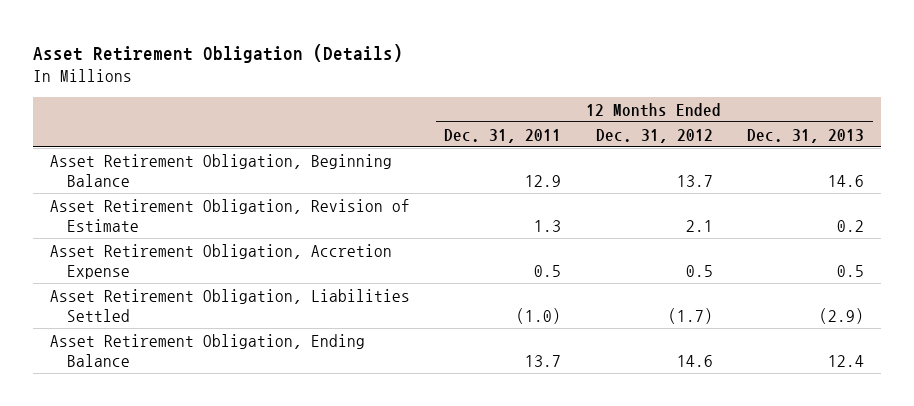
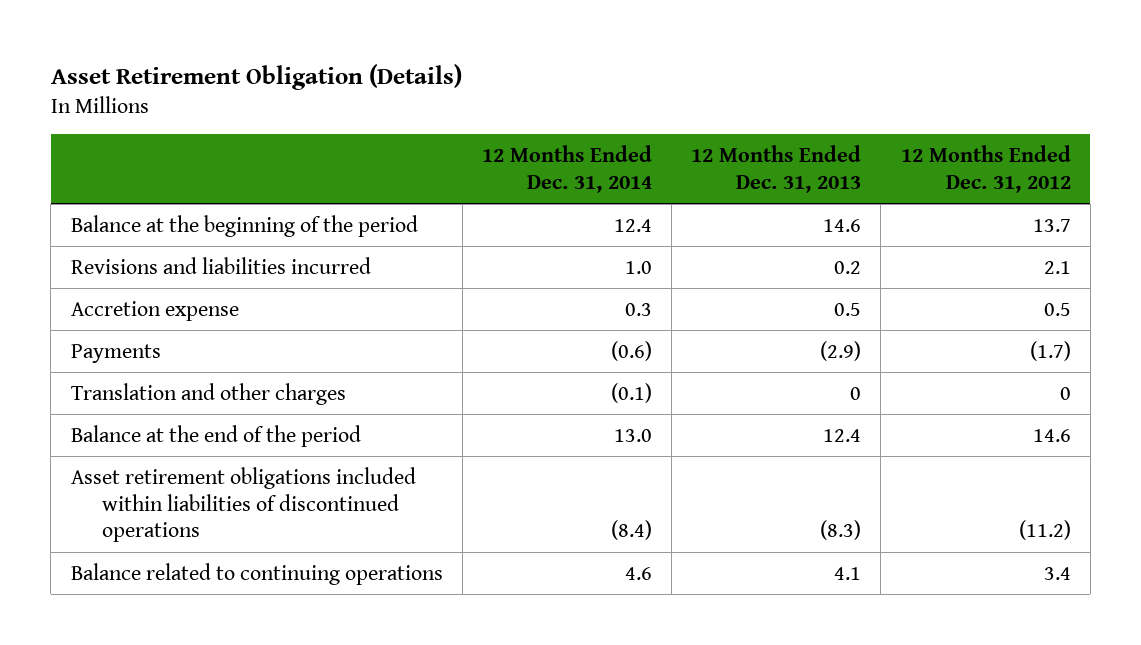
[444,128,562,143] Dec. 31, 2011 -> none
none -> [481,144,652,193] 12 Months Ended Dec. 31, 2014
[50,153,393,188] Asset Retirement Obligation, Beginning Balance -> [70,214,418,237] Balance at the beginning of the period
[50,198,411,233] Asset Retirement Obligation, Revision of Estimate -> [70,256,371,274] Revisions and liabilities incurred
[50,243,393,280] Asset Retirement Obligation, Accretion Expense -> [70,300,239,321] Accretion expense
[50,288,411,323] Asset Retirement Obligation, Liabilities Settled -> [70,343,161,363] Payments
none -> [70,382,346,405] Translation and other charges
[50,333,366,368] Asset Retirement Obligation, Ending Balance -> [70,424,361,447] Balance at the end of the period
none -> [70,466,416,543] Asset retirement obligations included within liabilities of discontinued operations
none -> [70,562,443,585] Balance related to continuing operations

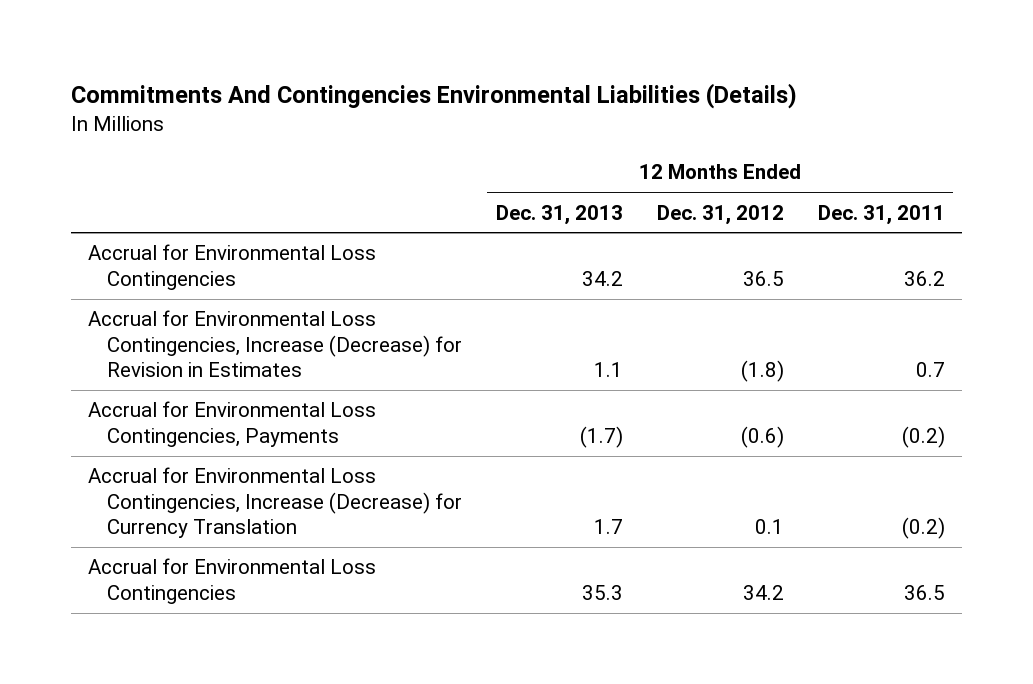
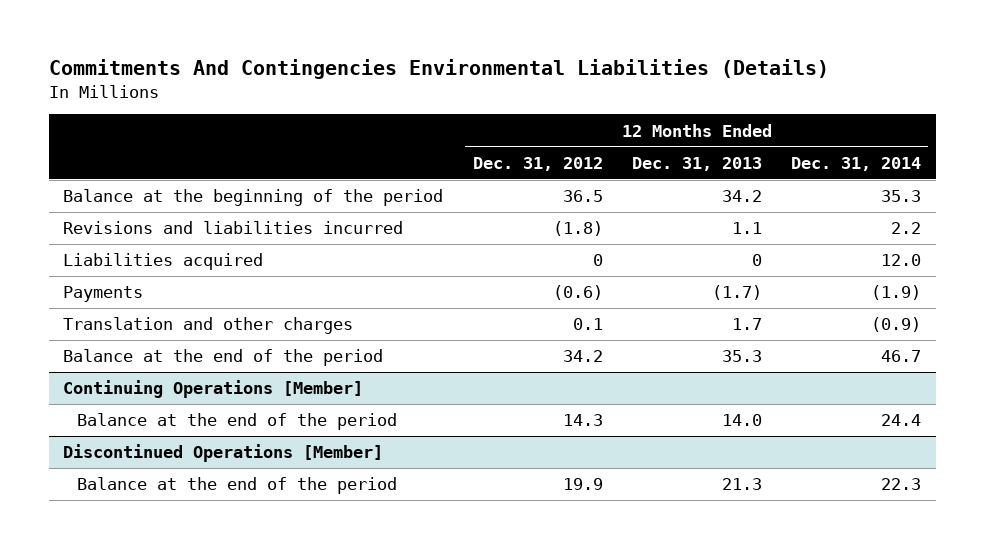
[817,204,945,225] Dec. 31, 2011 -> none
none -> [791,156,922,171] Dec. 31, 2014
[88,244,377,290] Accrual for Environmental Loss Contingencies -> [63,189,444,207] Balance at the beginning of the period
[88,310,462,378] Accrual for Environmental Loss Contingencies, Increase (Decrease) for Revision in Estimates -> [63,221,404,235] Revisions and liabilities incurred
none -> [63,253,264,271] Liabilities acquired
[88,401,377,447] Accrual for Environmental Loss Contingencies, Payments -> [63,286,144,303] Payments
[88,467,462,539] Accrual for Environmental Loss Contingencies, Increase (Decrease) for Currency Translation -> [63,317,354,335] Translation and other charges
[88,558,377,604] Accrual for Environmental Loss Contingencies -> [63,349,384,367] Balance at the end of the period
none -> [63,380,364,399] Continuing Operations [Member]
none -> [76,413,397,431] Balance at the end of the period
none -> [63,444,384,463] Discontinued Operations [Member]
none -> [76,477,397,495] Balance at the end of the period

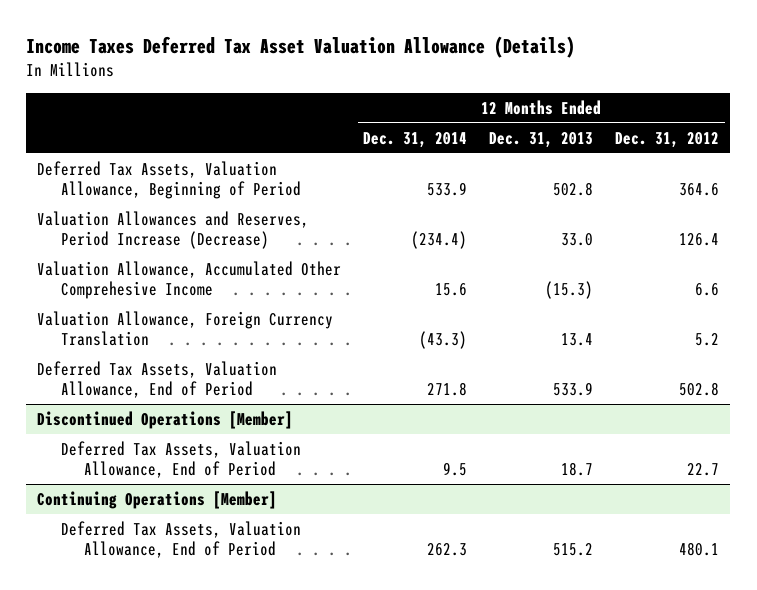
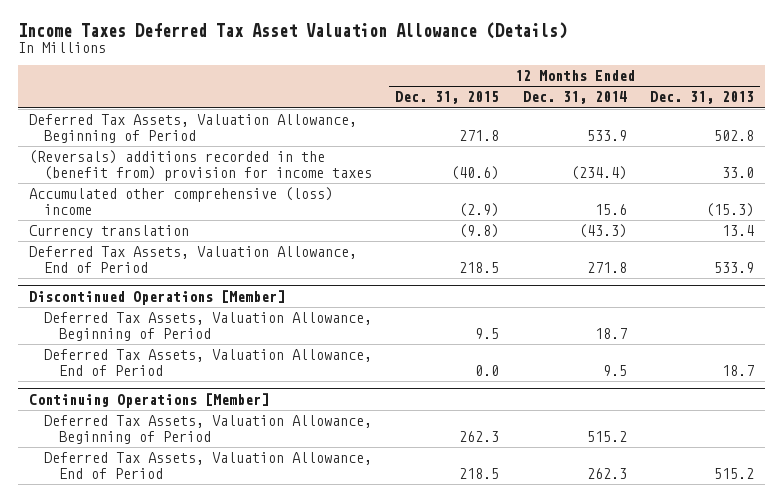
[615,131,720,148] Dec. 31, 2012 -> none
none -> [395,91,500,105] Dec. 31, 2015
[37,210,310,250] Valuation Allowances and Reserves, Period Increase (Decrease) -> [29,150,373,181] (Reversals) additions recorded in the (benefit from) provision for income taxes
[37,260,342,300] Valuation Allowance, Accumulated Other Comprehesive Income -> [29,187,334,215] Accumulated other comprehensive (loss) income
[37,310,334,347] Valuation Allowance, Foreign Currency Translation -> [29,225,190,239] Currency translation
none -> [44,312,373,341] Deferred Tax Assets, Valuation Allowance, Beginning of Period
none -> [44,415,373,444] Deferred Tax Assets, Valuation Allowance, Beginning of Period

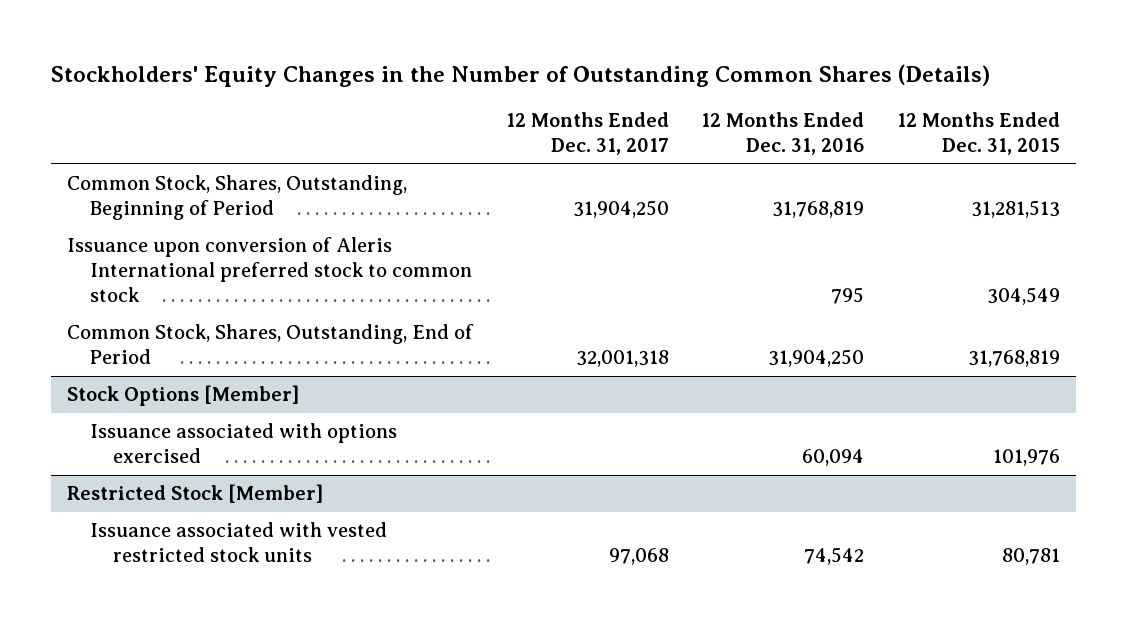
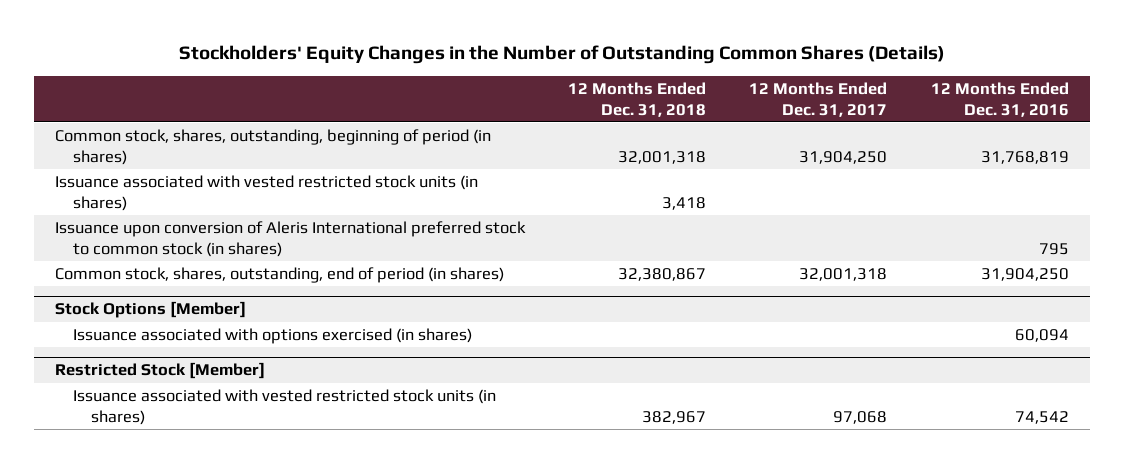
[896,112,1060,155] 12 Months Ended Dec. 31, 2015 -> none
none -> [568,81,707,117] 12 Months Ended Dec. 31, 2018
[67,175,408,221] Common Stock, Shares, Outstanding, Beginning of Period -> [55,128,492,165] Common stock, shares, outstanding, beginning of period (in shares)
none -> [55,174,479,211] Issuance associated with vested restricted stock units (in shares)
[67,237,473,303] Issuance upon conversion of Aleris International preferred stock to common stock -> [55,220,527,257] Issuance upon conversion of Aleris International preferred stock to common stock (in shares)
[67,324,475,365] Common Stock, Shares, Outstanding, End of Period -> [55,266,505,283] Common stock, shares, outstanding, end of period (in shares)
[90,423,398,464] Issuance associated with options exercised -> [73,327,473,344] Issuance associated with options exercised (in shares)
[90,522,388,563] Issuance associated with vested restricted stock units -> [73,388,497,425] Issuance associated with vested restricted stock units (in shares)

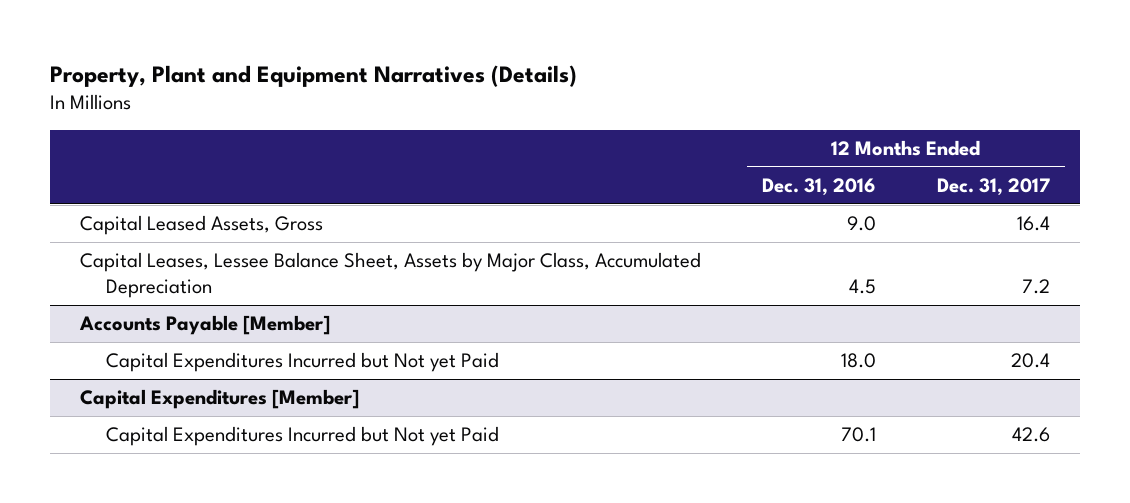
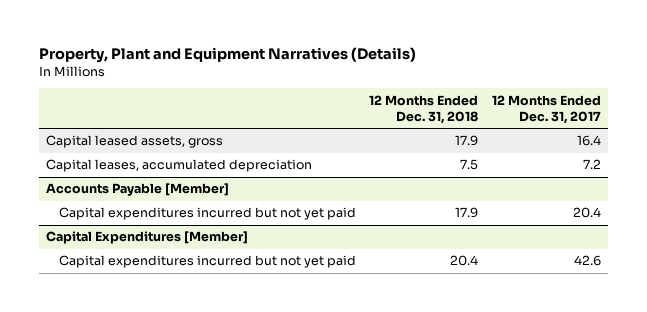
[762,178,877,197] Dec. 31, 2016 -> none
none -> [369,94,479,125] 12 Months Ended Dec. 31, 2018
[80,215,324,236] Capital Leased Assets, Gross -> [45,135,223,149] Capital leased assets, gross
[80,252,702,299] Capital Leases, Lessee Balance Sheet, Assets by Major Class, Accumulated Depreciation -> [45,159,312,173] Capital leases, accumulated depreciation
[105,352,499,373] Capital Expenditures Incurred but Not yet Paid -> [58,207,356,221] Capital expenditures incurred but not yet paid
[105,426,499,447] Capital Expenditures Incurred but Not yet Paid -> [58,255,356,269] Capital expenditures incurred but not yet paid

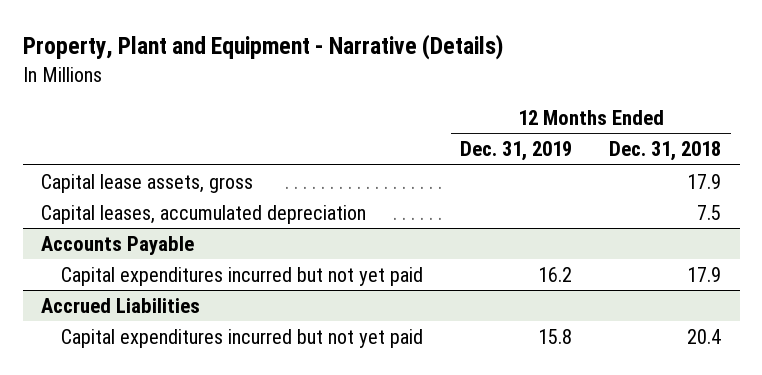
[38,46,416,63] Property, Plant and Equipment Narratives (Details) -> [22,34,503,61] Property, Plant and Equipment - Narrative (Details)
[491,94,601,125] 12 Months Ended Dec. 31, 2017 -> none
none -> [460,141,573,162] Dec. 31, 2019
[45,135,223,149] Capital leased assets, gross -> [41,173,254,193] Capital lease assets, gross
[45,183,229,197] Accounts Payable [Member] -> [41,235,195,255] Accounts Payable
[45,231,248,245] Capital Expenditures [Member] -> none
none -> [41,297,201,313] Accrued Liabilities

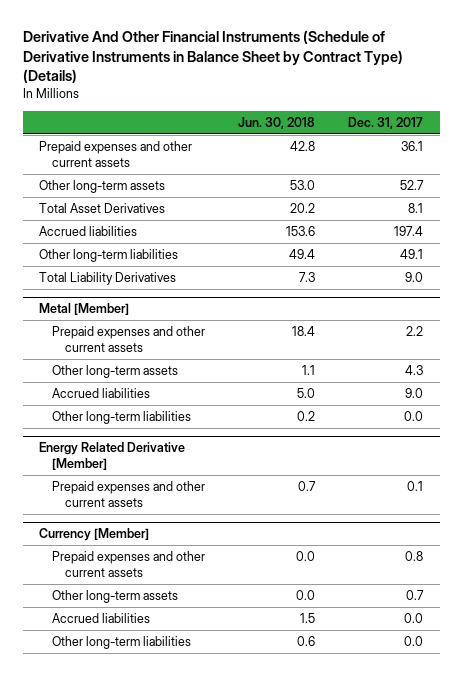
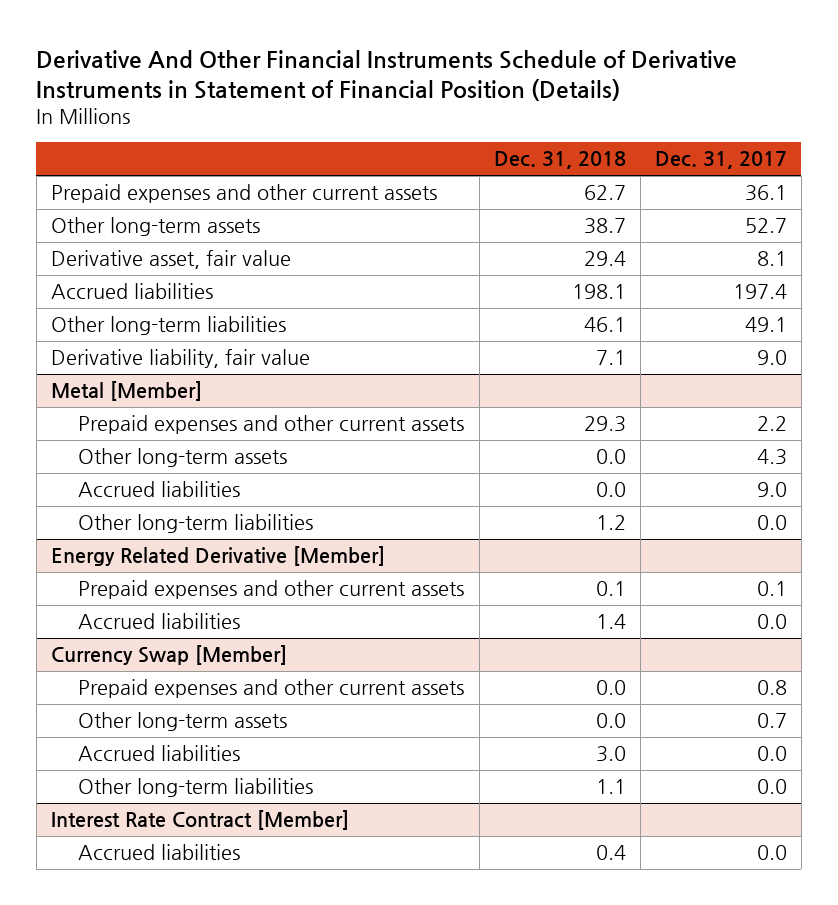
[22,30,403,84] Derivative And Other Financial Instruments (Schedule of Derivative Instruments in Balance Sheet by Contract Type) (Details) -> [36,49,738,101] Derivative And Other Financial Instruments Schedule of Derivative Instruments in Statement of Financial Position (Details)
[238,116,316,129] Jun. 30, 2018 -> none
none -> [493,151,626,170] Dec. 31, 2018
[39,203,166,214] Total Asset Derivatives -> [50,250,291,270] Derivative asset, fair value
[39,272,177,286] Total Liability Derivatives -> [50,349,310,369] Derivative liability, fair value
none -> [78,613,241,630] Accrued liabilities
[39,528,150,542] Currency [Member] -> [50,645,287,666] Currency Swap [Member]
none -> [50,810,349,831] Interest Rate Contract [Member]
none -> [78,844,241,861] Accrued liabilities

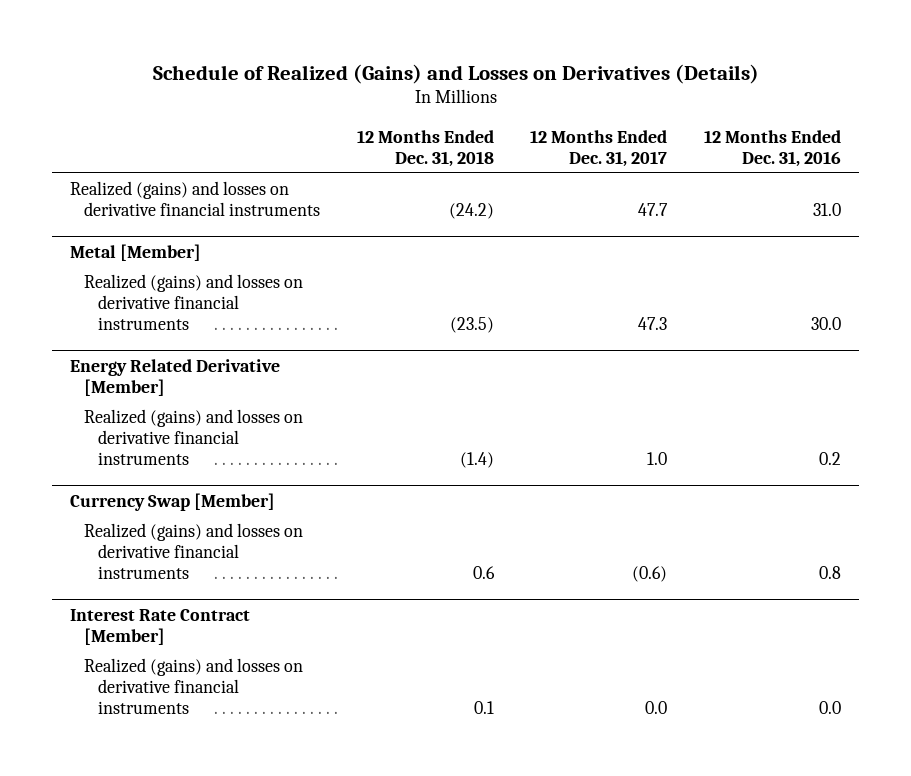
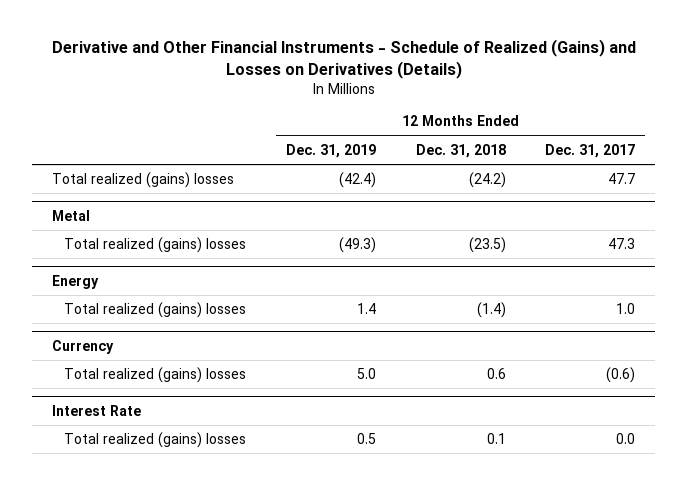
[152,63,759,84] Schedule of Realized (Gains) and Losses on Derivatives (Details) -> [51,39,636,79] Derivative and Other Financial Instruments - Schedule of Realized (Gains) and Losses on Derivatives (Details)
[703,129,841,167] 12 Months Ended Dec. 31, 2016 -> none
none -> [286,143,377,158] Dec. 31, 2019
[84,523,304,580] Realized (gains) and losses on derivative financial instruments -> none
[84,658,304,715] Realized (gains) and losses on derivative financial instruments -> none
[70,181,321,217] Realized (gains) and losses on derivative financial instruments -> [51,172,234,189] Total realized (gains) losses
[70,243,202,261] Metal [Member] -> [51,210,90,222] Metal
[84,274,304,331] Realized (gains) and losses on derivative financial instruments -> [64,237,247,254] Total realized (gains) losses
[70,358,281,396] Energy Related Derivative [Member] -> [51,275,99,290] Energy
[84,409,304,466] Realized (gains) and losses on derivative financial instruments -> [64,302,247,319] Total realized (gains) losses
[70,492,276,511] Currency Swap [Member] -> [51,340,114,355] Currency
none -> [64,367,247,384] Total realized (gains) losses
[70,608,251,645] Interest Rate Contract [Member] -> [51,405,141,417] Interest Rate
none -> [64,432,247,449] Total realized (gains) losses

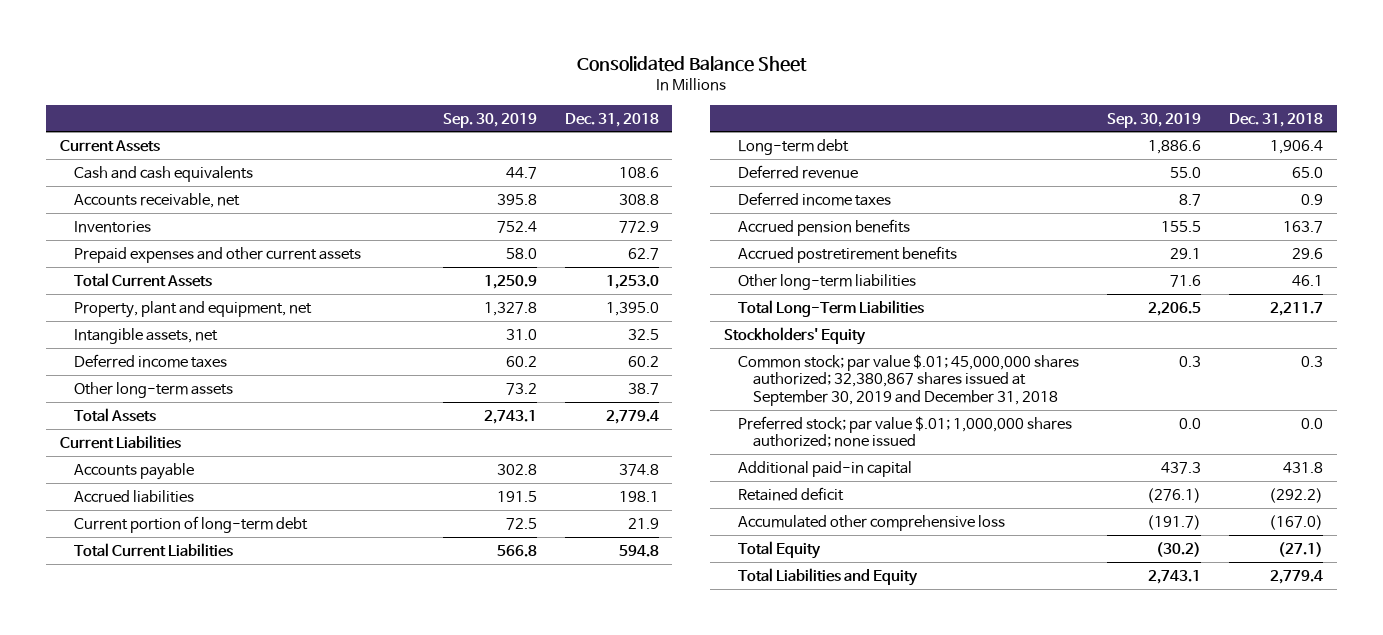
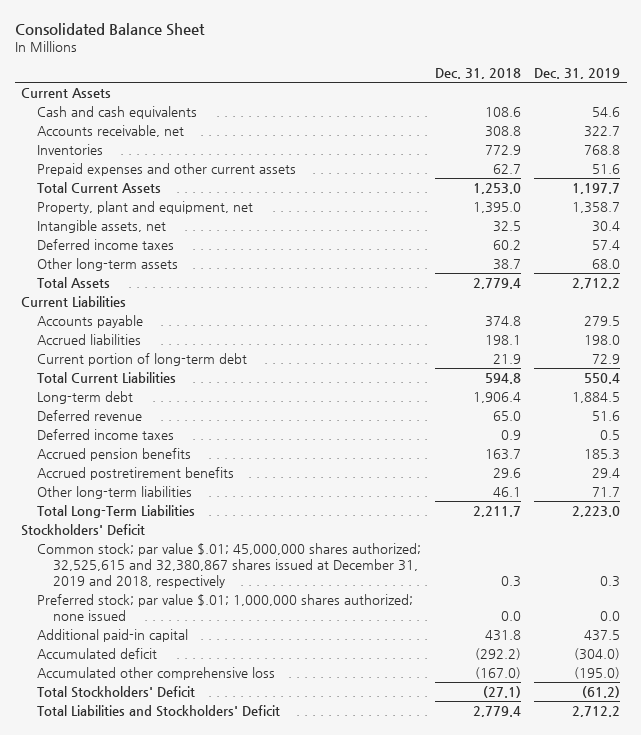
[442,112,537,128] Sep. 30, 2019 -> none
none -> [533,68,620,80] Dec. 31, 2019
[723,326,866,345] Stockholders' Equity -> [21,523,146,536] Stockholders' Deficit
[738,353,1080,407] Common stock; par value $.01; 45,000,000 shares authorized; 32,380,867 shares issued at September 30, 2019 and December 31, 2018 -> [37,542,422,588] Common stock; par value $.01; 45,000,000 shares authorized; 32,525,615 and 32,380,867 shares issued at December 31, 2019 and 2018, respectively
[738,486,845,501] Retained deficit -> [37,647,158,659] Accumulated deficit
[738,540,822,559] Total Equity -> [37,685,196,698] Total Stockholders' Deficit
[738,567,919,586] Total Liabilities and Equity -> [37,704,281,717] Total Liabilities and Stockholders' Deficit

